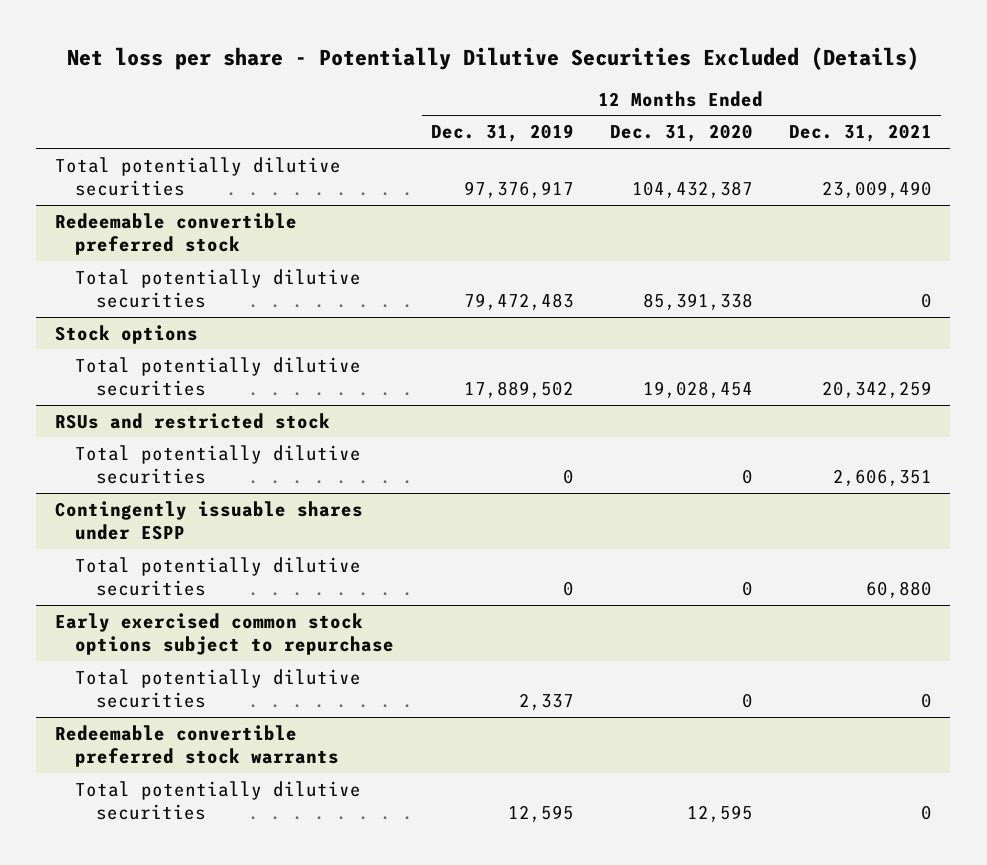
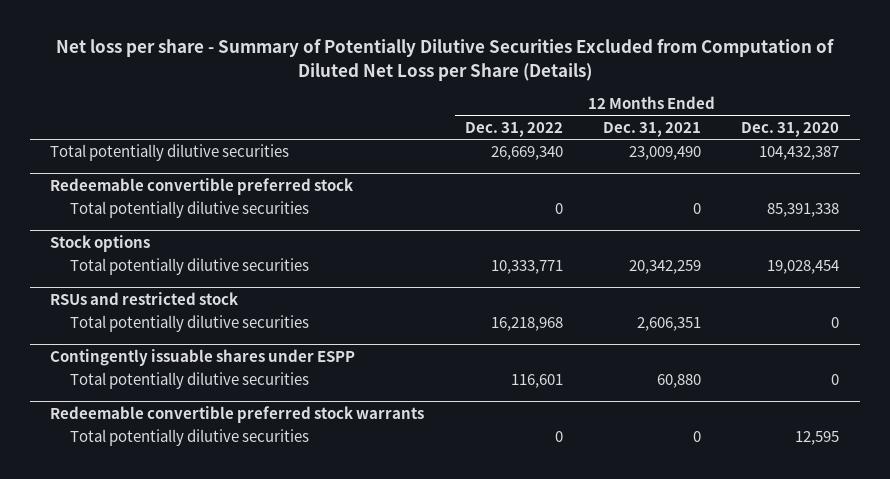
[67,47,920,71] Net loss per share - Potentially Dilutive Securities Excluded (Details) -> [55,39,834,81] Net loss per share - Summary of Potentially Dilutive Securities Excluded from Computation of Diluted Net Loss per Share (Details)
[430,124,574,143] Dec. 31, 2019 -> none
none -> [464,121,563,137] Dec. 31, 2022
[54,612,395,656] Early exercised common stock options subject to repurchase -> none
[75,668,362,709] Total potentially dilutive securities -> none

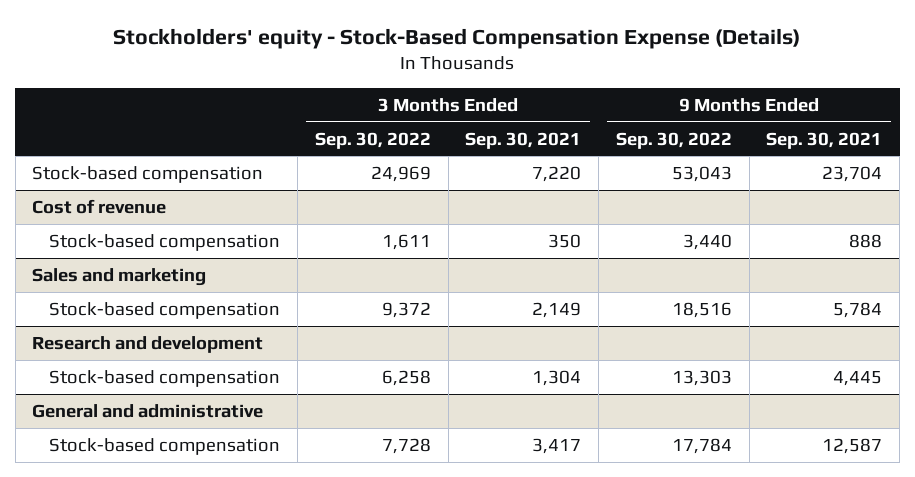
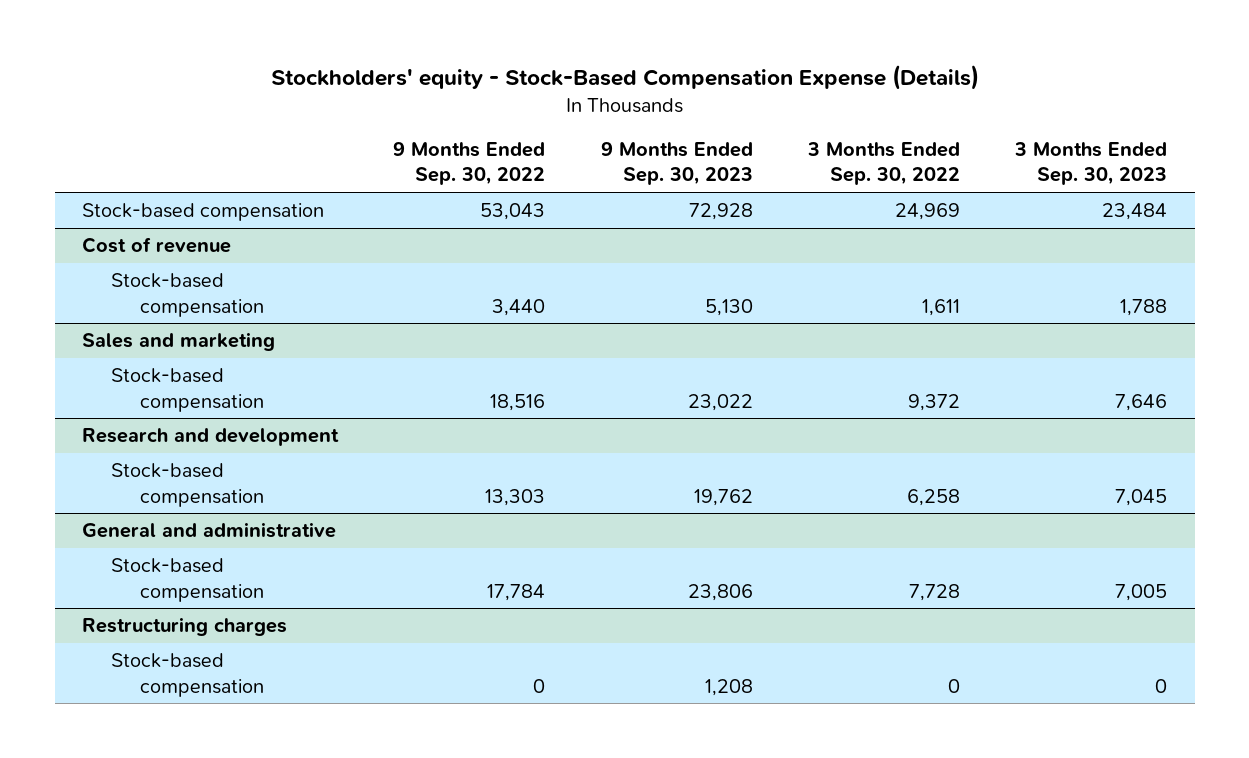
[465,131,582,149] Sep. 30, 2021 -> none
[766,131,883,149] Sep. 30, 2021 -> none
none -> [600,142,753,186] 9 Months Ended Sep. 30, 2023
none -> [1014,142,1168,186] 3 Months Ended Sep. 30, 2023
none -> [82,617,288,637] Restructuring charges
none -> [111,653,265,697] Stock-based compensation

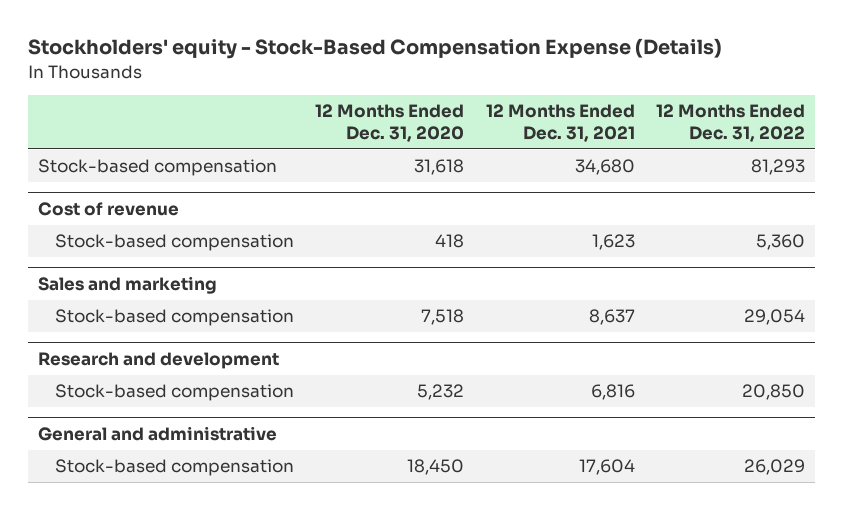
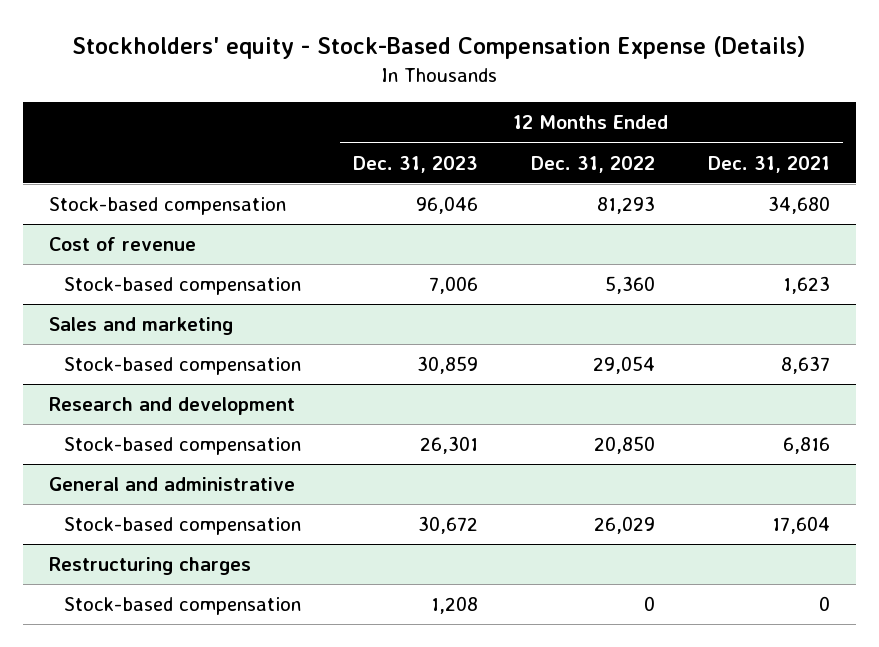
[315,104,465,142] 12 Months Ended Dec. 31, 2020 -> none
none -> [353,155,479,173] Dec. 31, 2023
none -> [49,557,252,576] Restructuring charges
none -> [63,597,301,616] Stock-based compensation

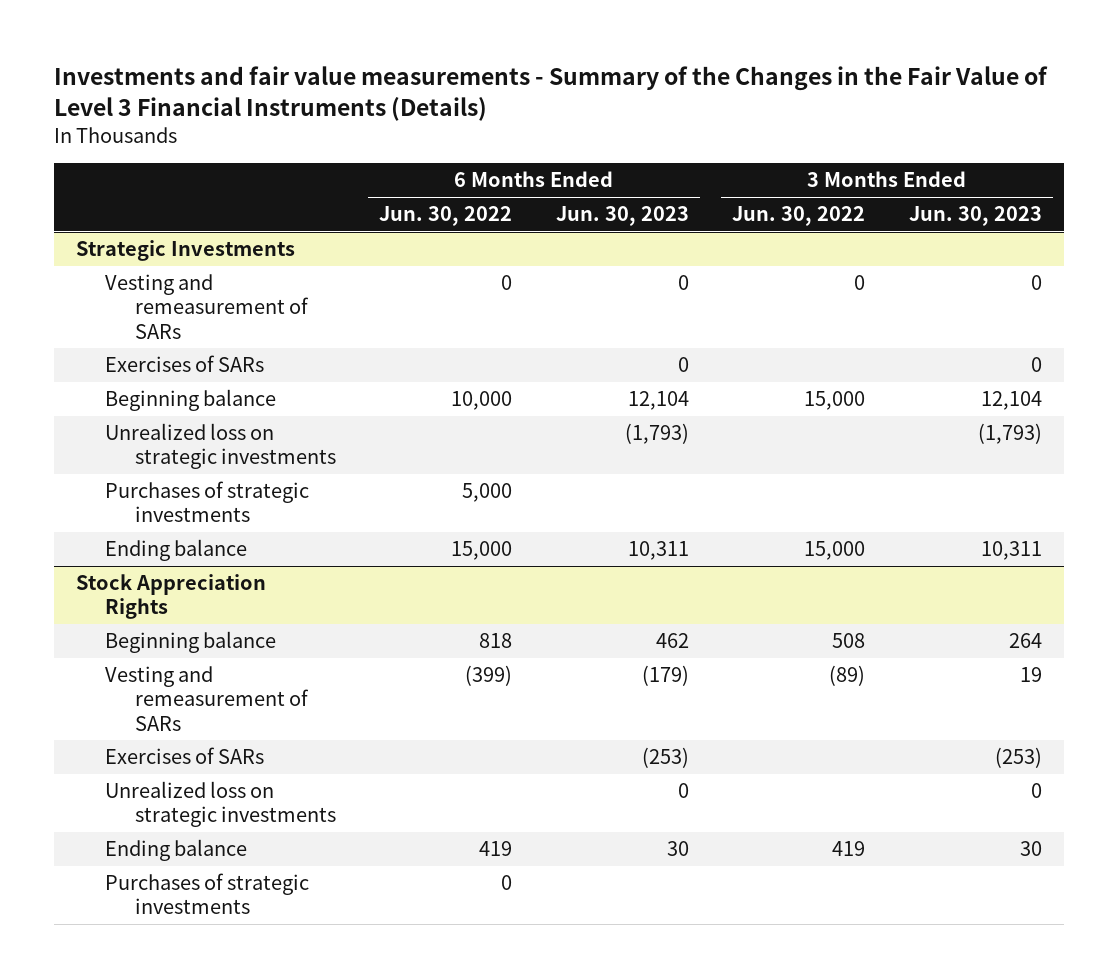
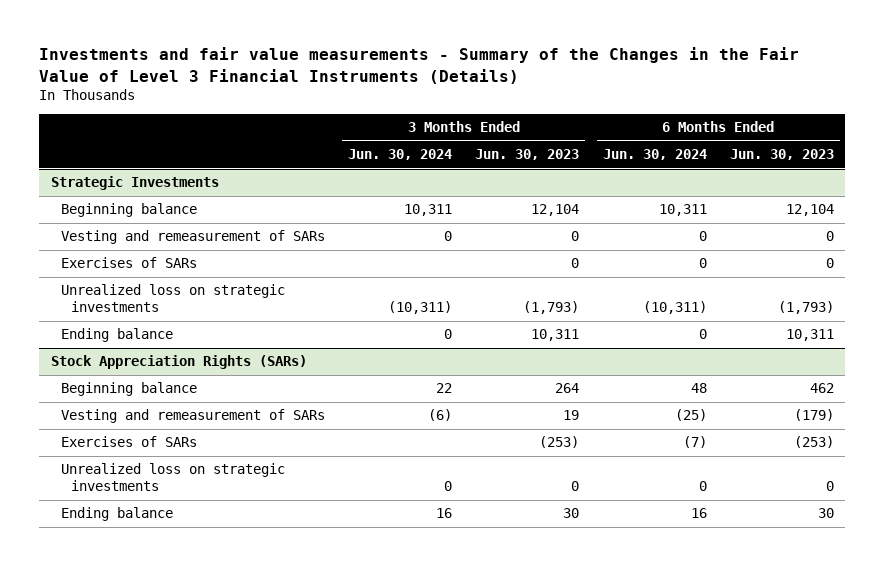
[379,206,513,227] Jun. 30, 2022 -> none
[732,206,866,227] Jun. 30, 2022 -> none
none -> [347,149,452,161] Jun. 30, 2024
none -> [602,149,707,161] Jun. 30, 2024
[105,389,277,412] Beginning balance -> [60,203,197,218] Beginning balance
[105,481,310,523] Purchases of strategic investments -> none
[76,574,267,620] Stock Appreciation Rights -> [50,355,307,370] Stock Appreciation Rights (SARs)
[105,873,310,915] Purchases of strategic investments -> none

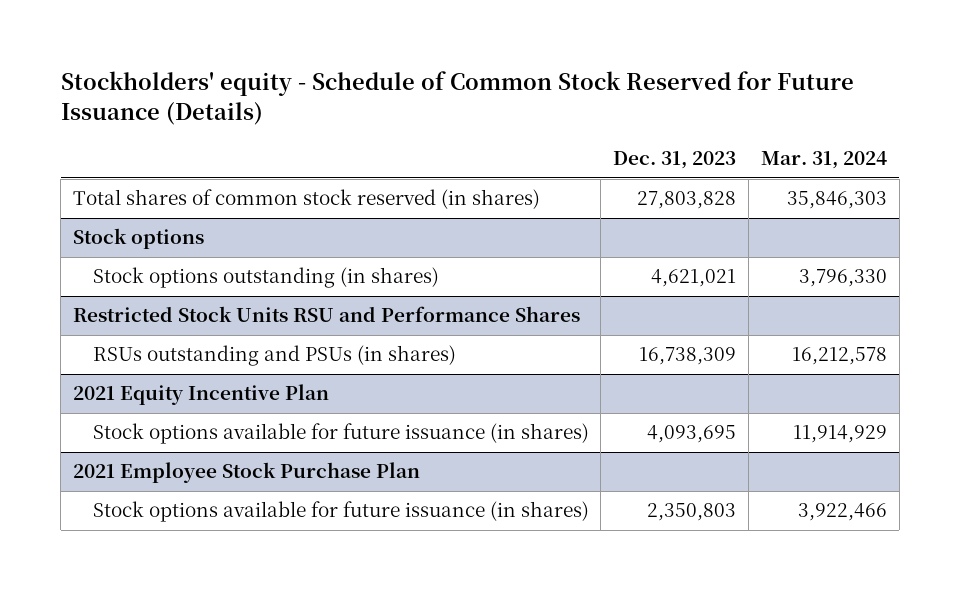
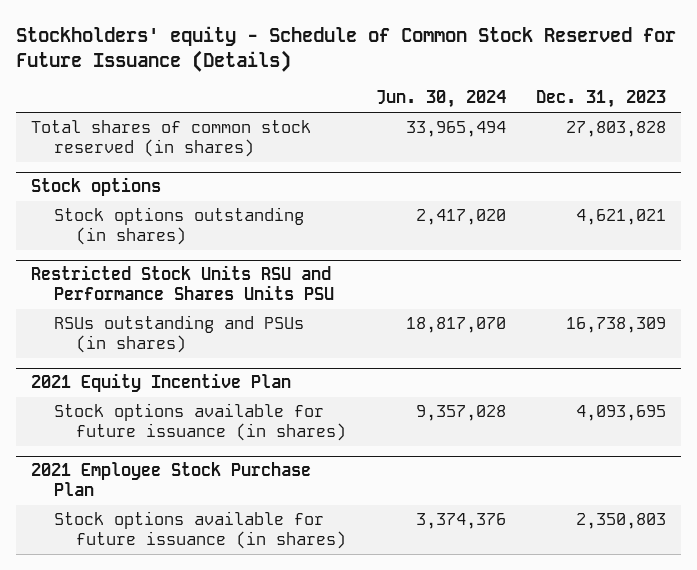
[760,151,887,170] Mar. 31, 2024 -> none
none -> [375,90,506,109] Jun. 30, 2024
[72,306,580,323] Restricted Stock Units RSU and Performance Shares -> [31,265,334,301] Restricted Stock Units RSU and Performance Shares Units PSU

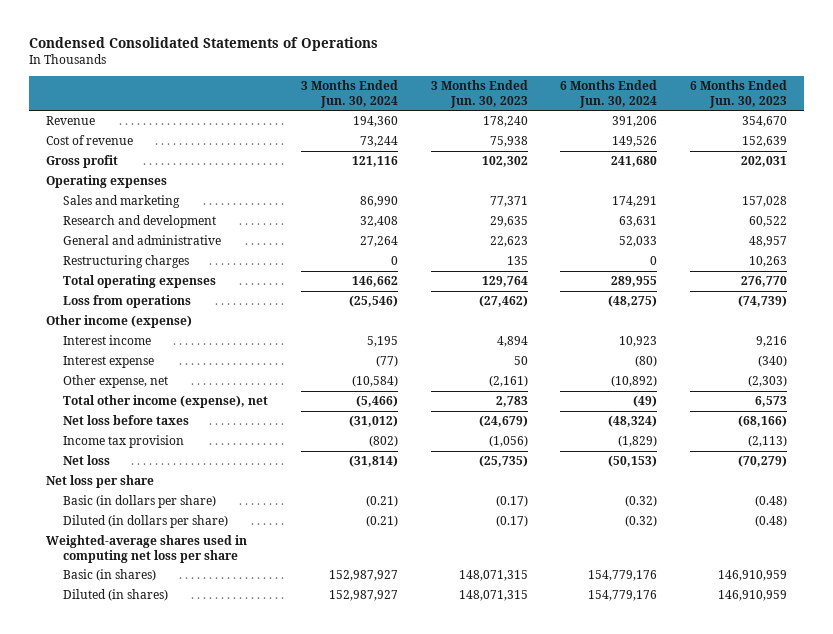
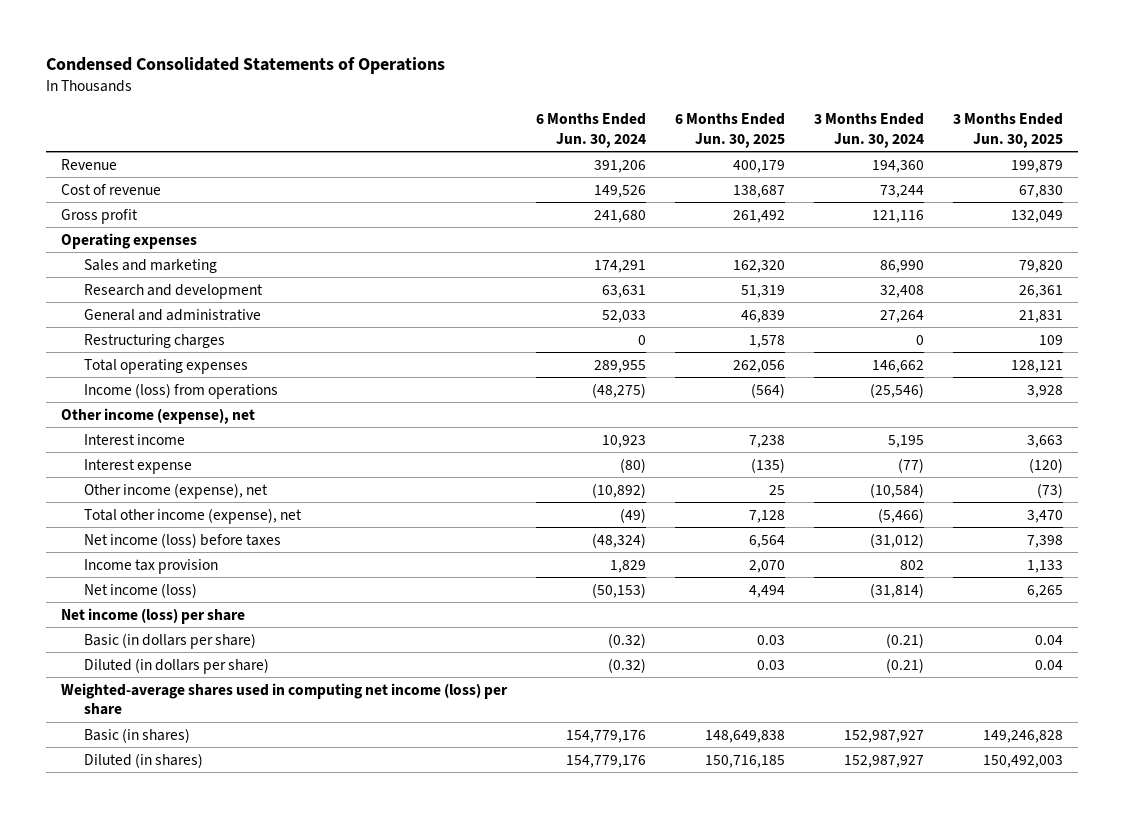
[430,80,528,108] 3 Months Ended Jun. 30, 2023 -> none
[690,80,788,108] 6 Months Ended Jun. 30, 2023 -> none
none -> [674,113,785,148] 6 Months Ended Jun. 30, 2025
none -> [953,113,1064,148] 3 Months Ended Jun. 30, 2025
[62,295,191,309] Loss from operations -> [83,382,278,399] Income (loss) from operations
[45,315,192,329] Other income (expense) -> [60,407,255,424] Other income (expense), net
[62,375,168,389] Other expense, net -> [83,482,268,499] Other income (expense), net
[62,415,189,426] Net loss before taxes -> [83,532,281,548] Net income (loss) before taxes
[368,435,398,448] (802) -> [899,559,924,570] 802
[618,435,658,448] (1,829) -> [609,559,646,573] 1,829
[62,455,110,466] Net loss -> [83,582,197,598] Net income (loss)
[45,475,154,489] Net loss per share -> [60,607,245,624] Net income (loss) per share
[45,535,247,563] Weighted-average shares used in computing net loss per share -> [60,682,508,716] Weighted-average shares used in computing net income (loss) per share

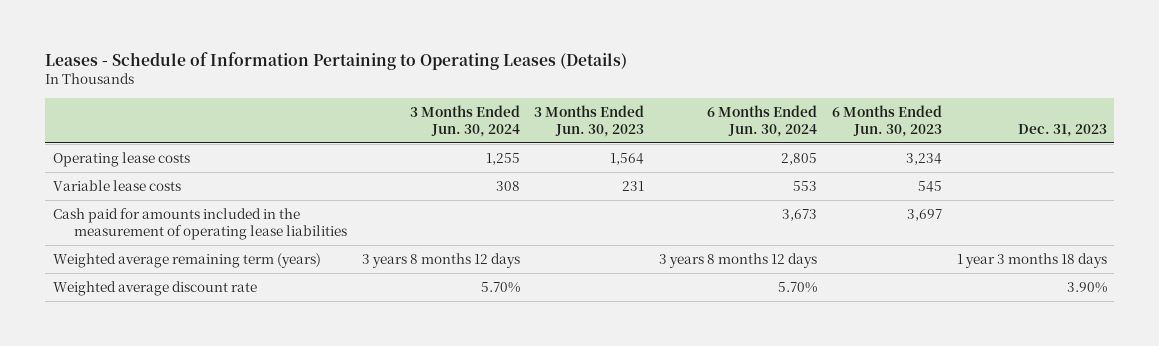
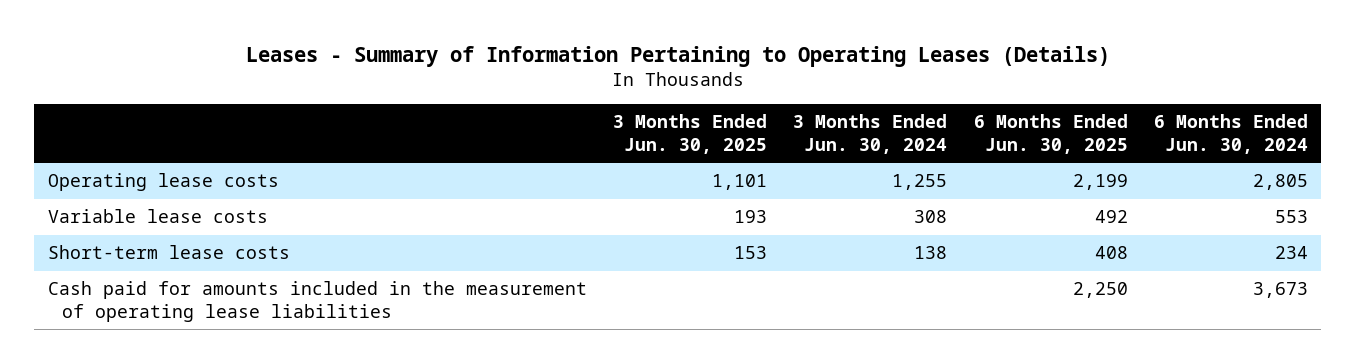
[45,52,628,71] Leases - Schedule of Information Pertaining to Operating Leases (Details) -> [245,46,1110,68] Leases - Summary of Information Pertaining to Operating Leases (Details)
[534,104,645,137] 3 Months Ended Jun. 30, 2023 -> none
[831,104,942,137] 6 Months Ended Jun. 30, 2023 -> none
[1017,123,1107,137] Dec. 31, 2023 -> none
none -> [612,114,767,154] 3 Months Ended Jun. 30, 2025
none -> [973,114,1128,154] 6 Months Ended Jun. 30, 2025
none -> [47,245,290,260] Short-term lease costs
[52,252,321,268] Weighted average remaining term (years) -> none
[52,280,257,296] Weighted average discount rate -> none

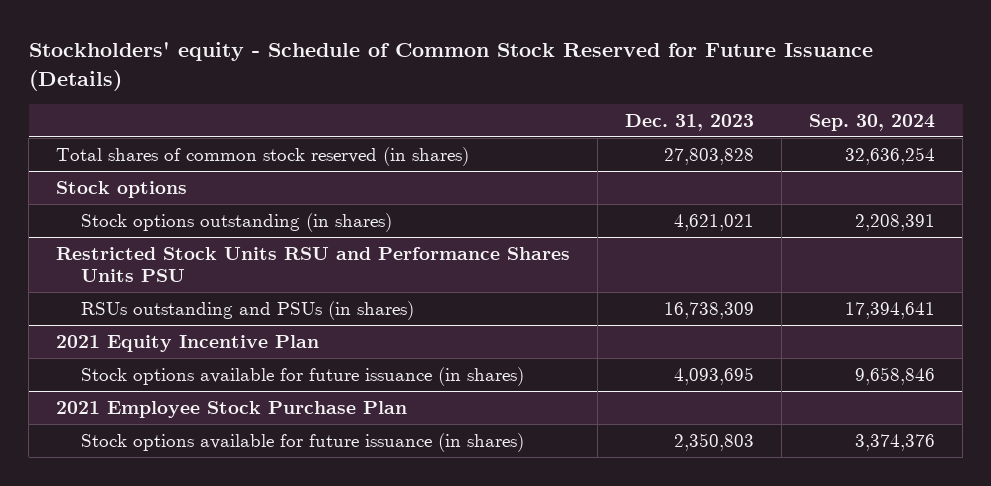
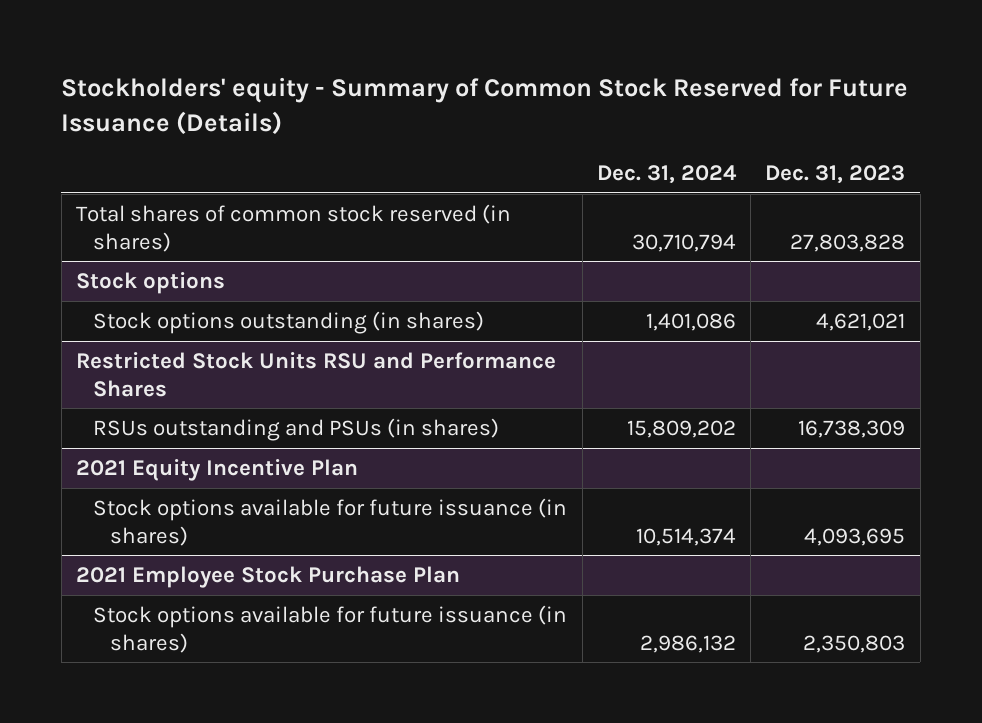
[28,42,873,91] Stockholders' equity - Schedule of Common Stock Reserved for Future Issuance (Details) -> [61,77,909,135] Stockholders' equity - Summary of Common Stock Reserved for Future Issuance (Details)
[809,113,936,131] Sep. 30, 2024 -> none
none -> [596,164,737,184] Dec. 31, 2024
[56,246,571,282] Restricted Stock Units RSU and Performance Shares Units PSU -> [76,351,557,397] Restricted Stock Units RSU and Performance Shares

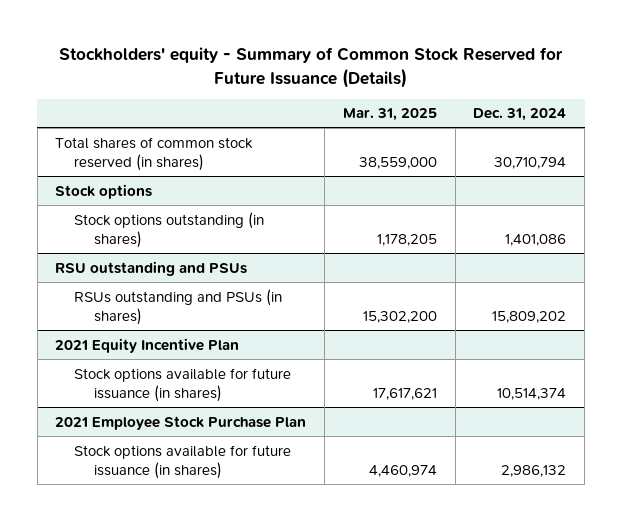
[765,164,906,184] Dec. 31, 2023 -> none
none -> [342,108,437,122] Mar. 31, 2025
[76,351,557,397] Restricted Stock Units RSU and Performance Shares -> [55,260,248,276] RSU outstanding and PSUs

